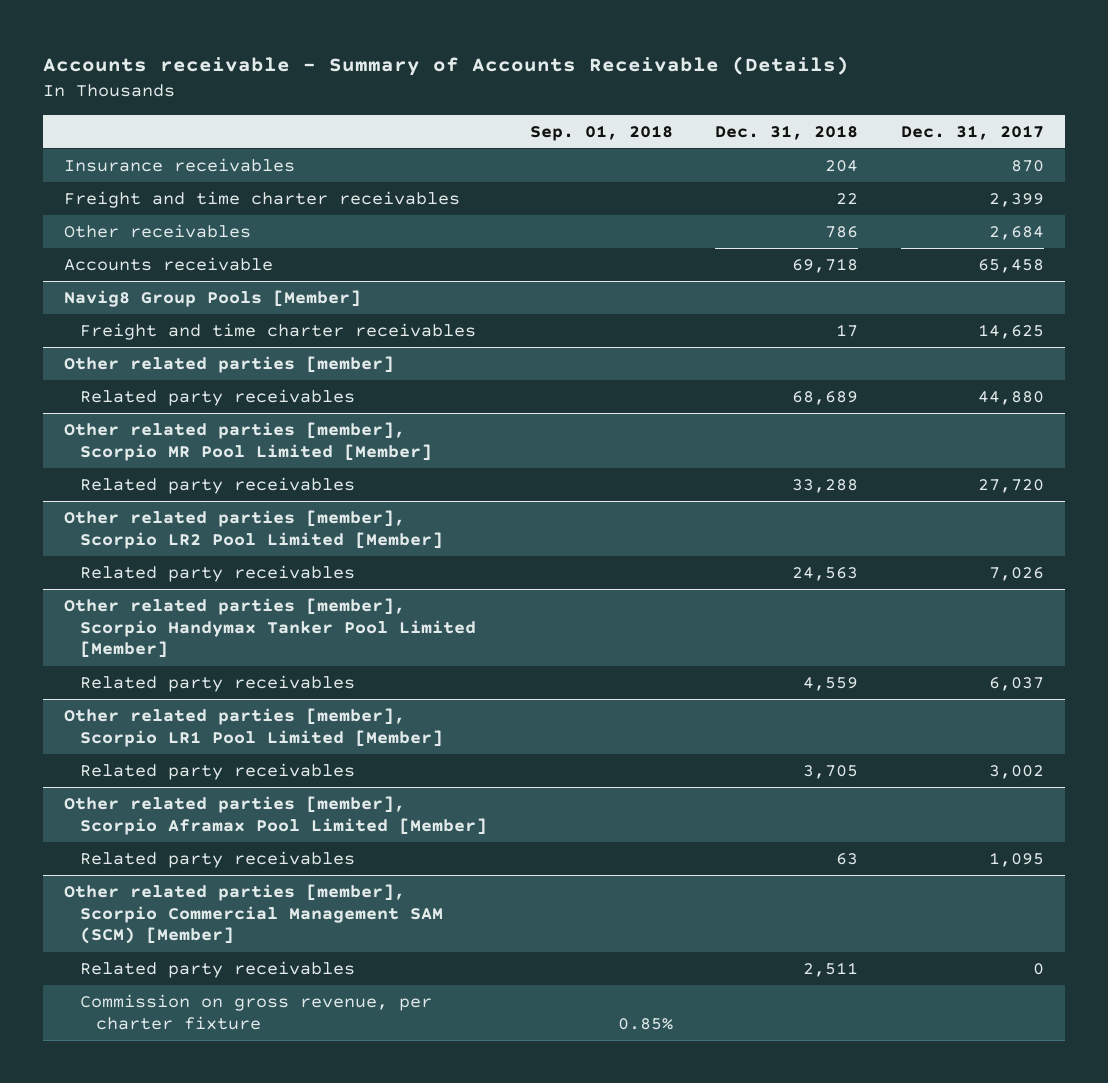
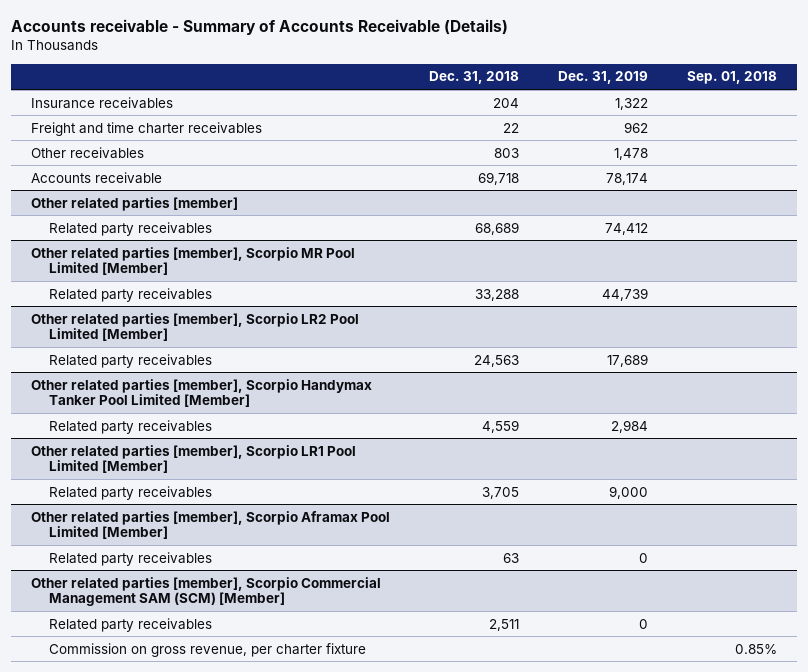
[900,124,1044,140] Dec. 31, 2017 -> none
none -> [557,71,648,85] Dec. 31, 2019
[825,226,859,239] 786 -> [493,147,519,158] 803
[64,290,362,308] Navig8 Group Pools [Member] -> none
[80,323,477,341] Freight and time charter receivables -> none

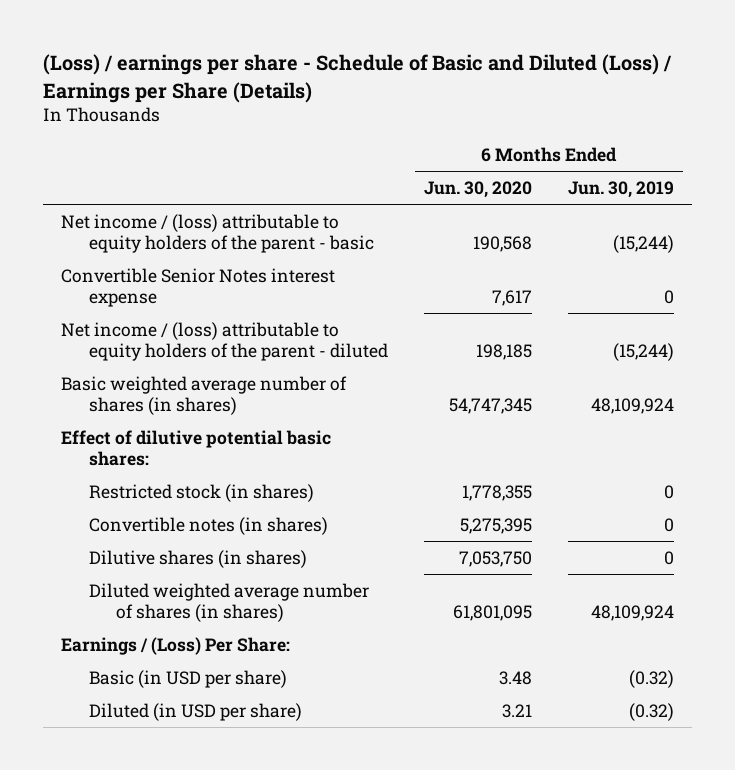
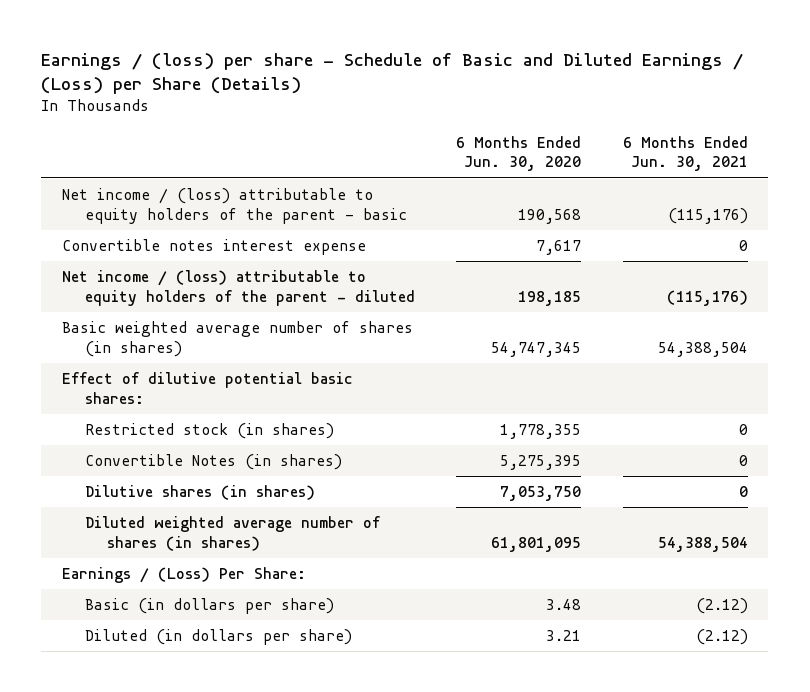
[43,54,673,103] (Loss) / earnings per share - Schedule of Basic and Diluted (Loss) / Earnings per Share (Details) -> [41,52,744,94] Earnings / (loss) per share - Schedule of Basic and Diluted Earnings / (Loss) per Share (Details)
[567,181,674,199] Jun. 30, 2019 -> none
none -> [622,135,748,172] 6 Months Ended Jun. 30, 2021
[61,267,336,308] Convertible Senior Notes interest expense -> [62,238,367,255] Convertible notes interest expense
[88,516,328,535] Convertible notes (in shares) -> [84,453,342,470] Convertible Notes (in shares)
[88,669,287,688] Basic (in USD per share) -> [84,597,334,614] Basic (in dollars per share)
[88,702,302,721] Diluted (in USD per share) -> [84,628,352,645] Diluted (in dollars per share)

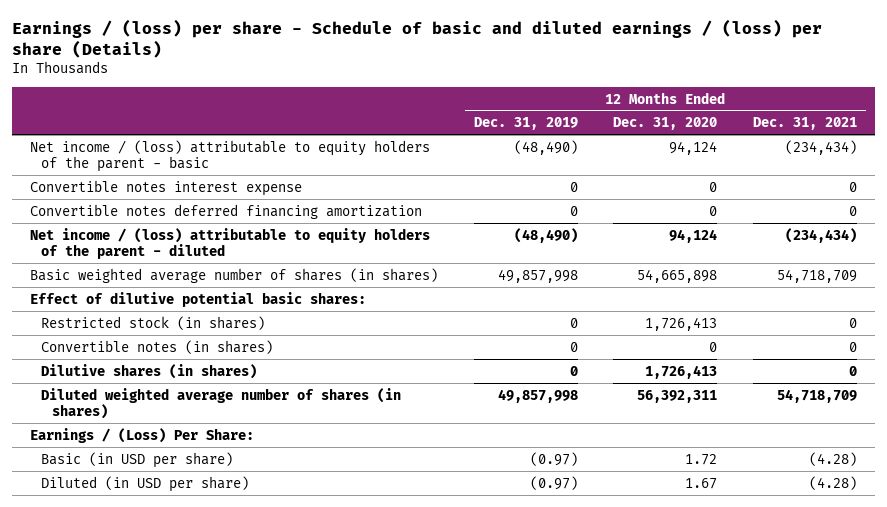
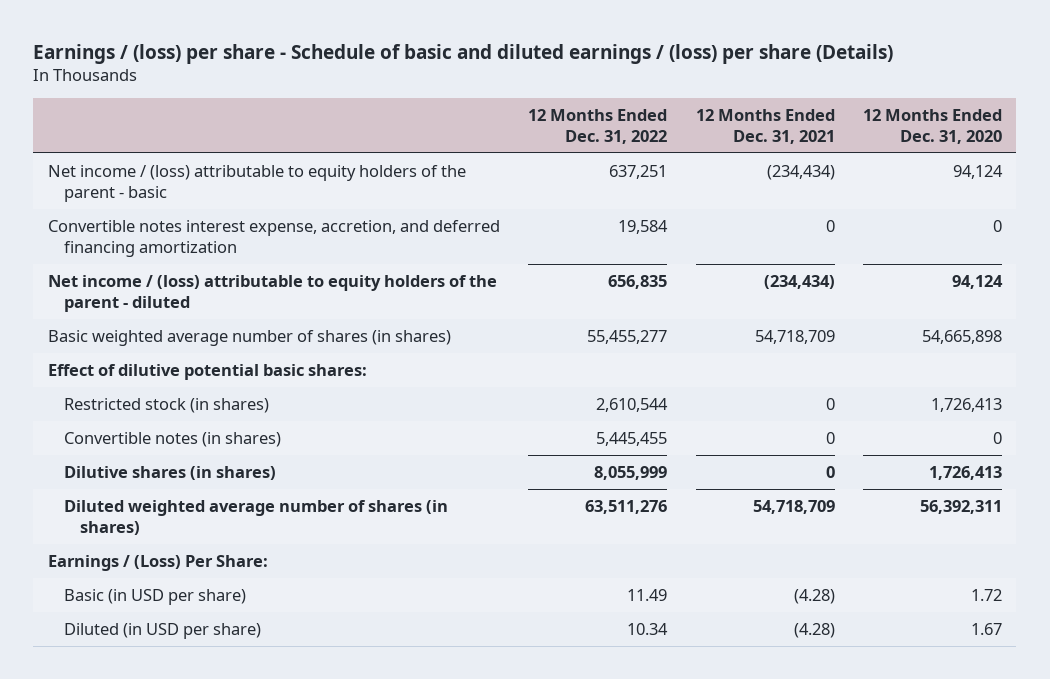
[473,117,578,131] Dec. 31, 2019 -> none
none -> [528,108,668,145] 12 Months Ended Dec. 31, 2022
[30,203,423,219] Convertible notes deferred financing amortization -> none
[30,179,303,196] Convertible notes interest expense -> [47,219,500,258] Convertible notes interest expense, accretion, and deferred financing amortization

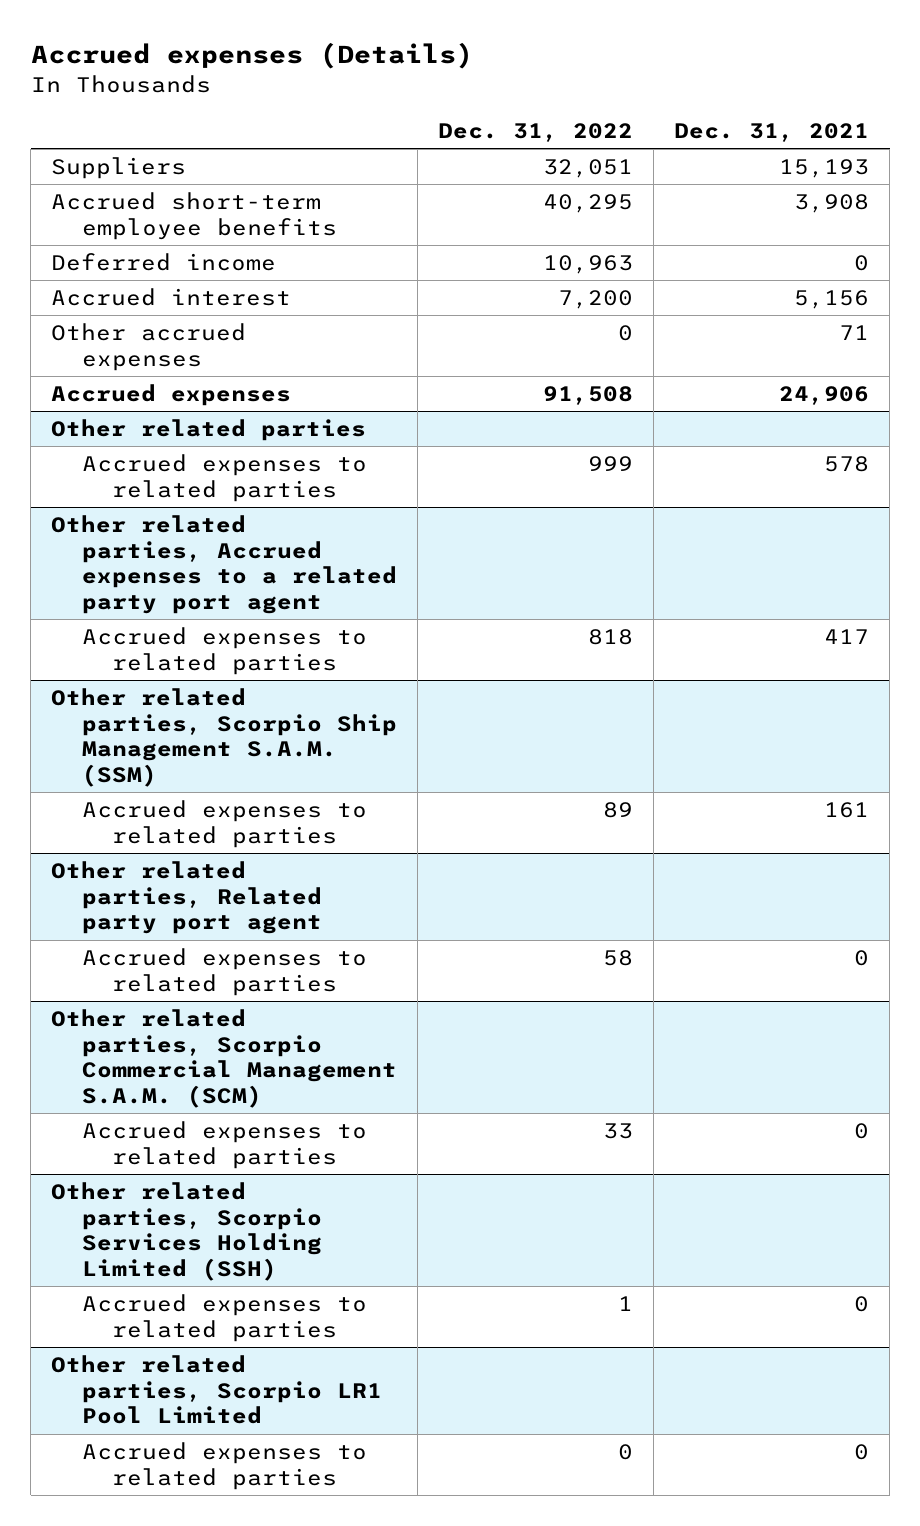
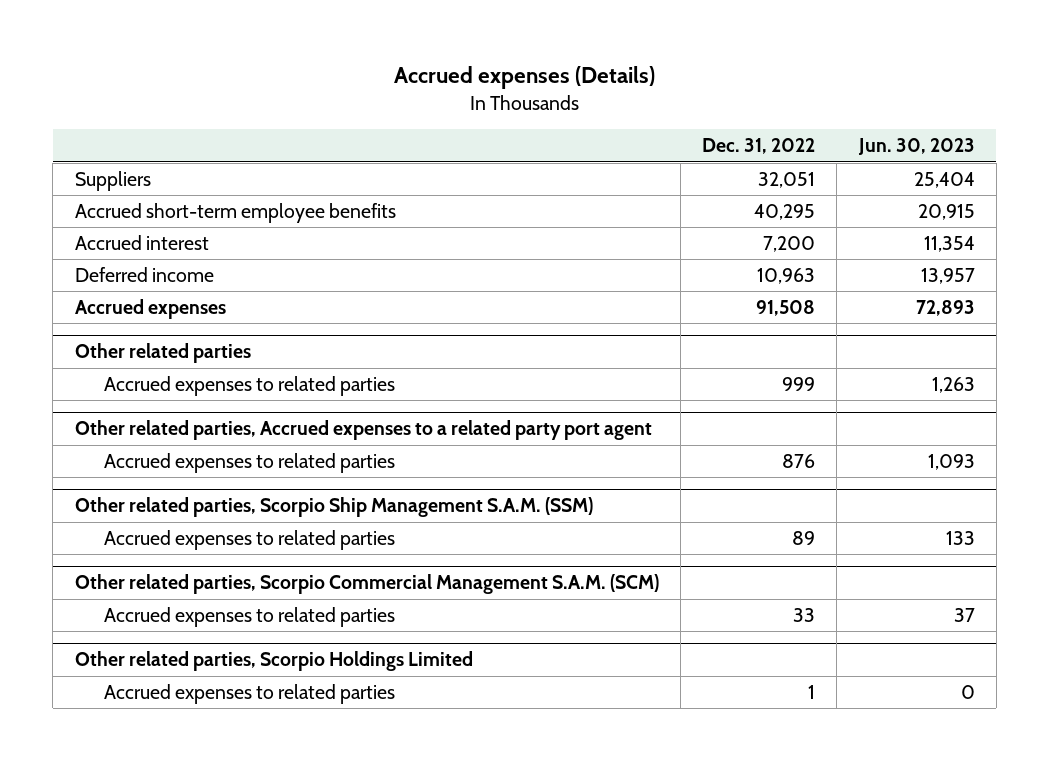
[674,123,870,143] Dec. 31, 2021 -> none
none -> [857,138,975,156] Jun. 30, 2023
[51,323,247,371] Other accrued expenses -> none
[51,253,277,272] Deferred income -> [74,267,214,283] Deferred income
[587,629,633,646] 818 -> [782,454,816,469] 876
[51,861,322,935] Other related parties, Related party port agent -> none
[81,948,367,996] Accrued expenses to related parties -> none
[51,1182,322,1281] Other related parties, Scorpio Services Holding Limited (SSH) -> [74,651,473,672] Other related parties, Scorpio Holdings Limited
[51,1355,382,1425] Other related parties, Scorpio LR1 Pool Limited -> none
[81,1442,367,1490] Accrued expenses to related parties -> none

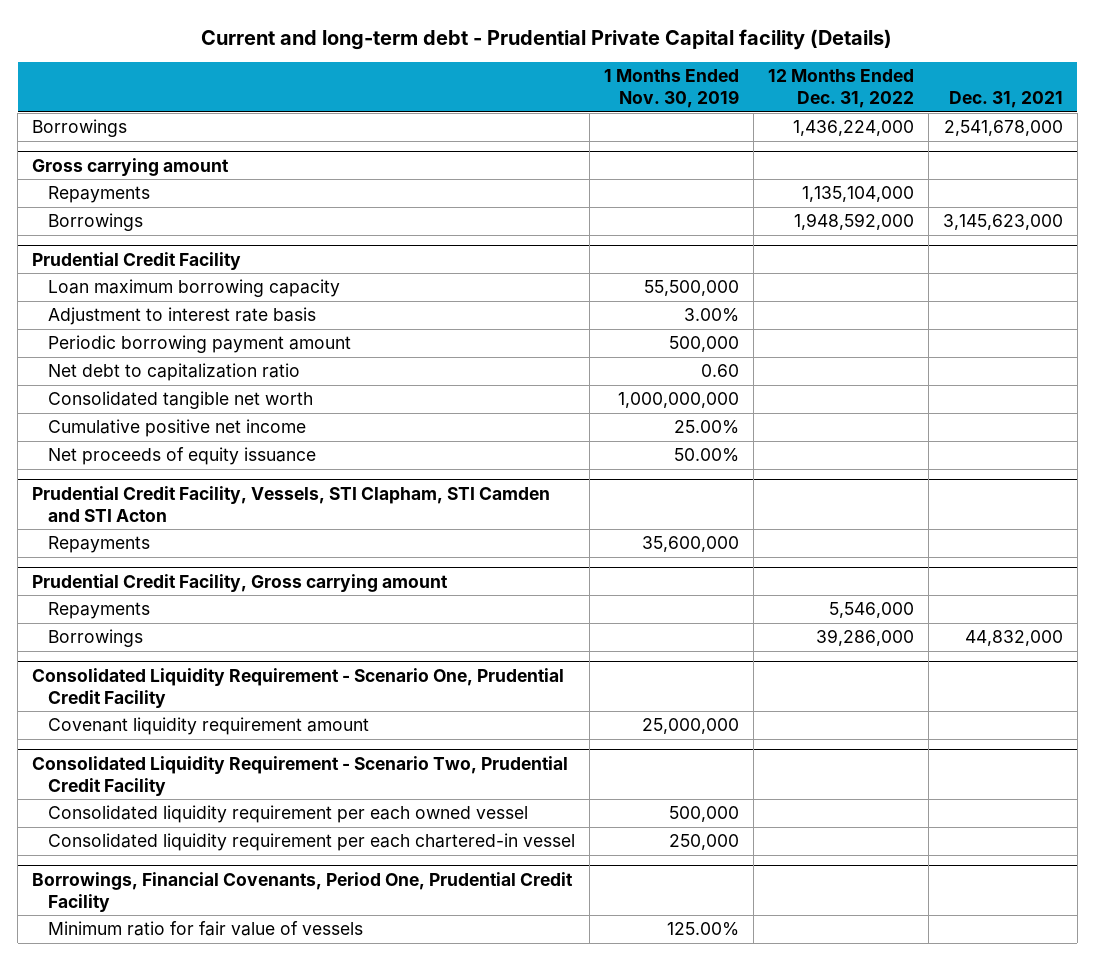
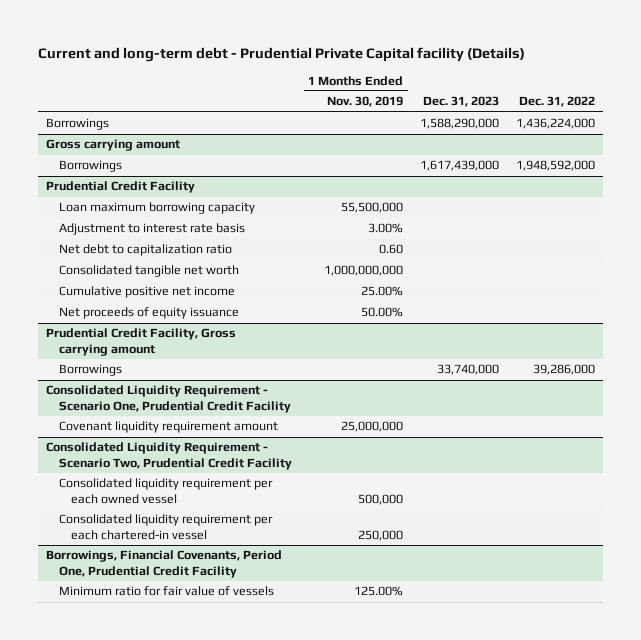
[768,69,915,109] 12 Months Ended Dec. 31, 2022 -> none
[948,91,1063,109] Dec. 31, 2021 -> none
none -> [423,96,500,108] Dec. 31, 2023
none -> [518,96,595,108] Dec. 31, 2022
[48,186,151,204] Repayments -> none
[48,335,352,354] Periodic borrowing payment amount -> none
[32,486,551,522] Prudential Credit Facility, Vessels, STI Clapham, STI Camden and STI Acton -> none
[48,536,151,554] Repayments -> none
[48,602,151,620] Repayments -> none

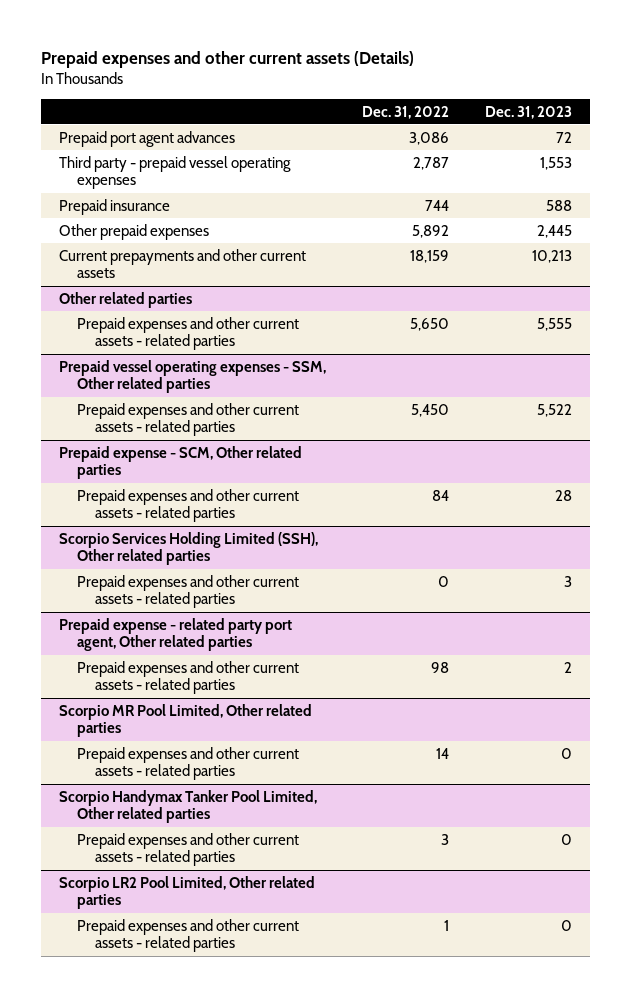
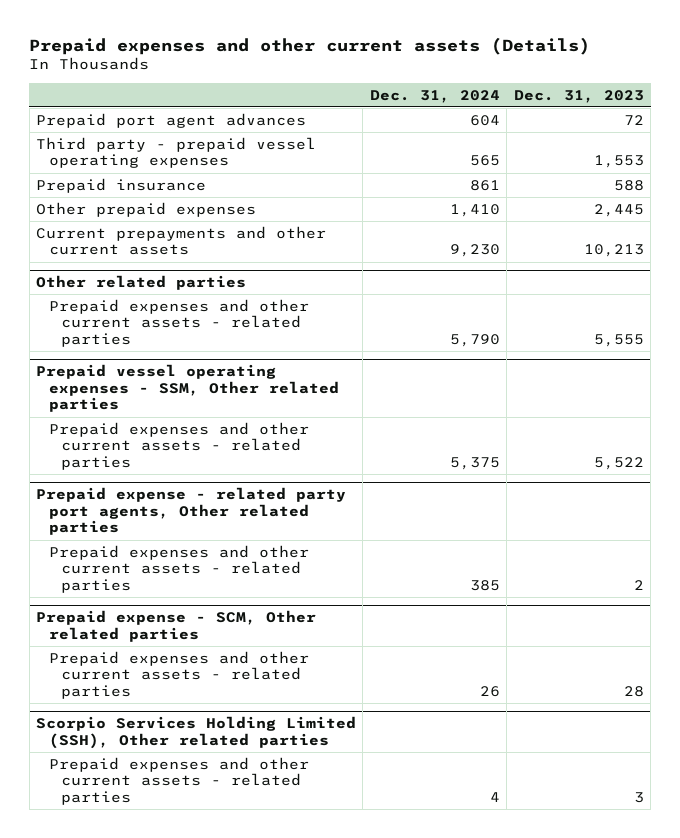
[361,105,449,119] Dec. 31, 2022 -> none
none -> [369,89,500,103] Dec. 31, 2024
none -> [36,487,347,536] Prepaid expense - related party port agents, Other related parties
none -> [48,544,309,594] Prepaid expenses and other current assets - related parties
[58,617,292,652] Prepaid expense - related party port agent, Other related parties -> none
[76,660,299,695] Prepaid expenses and other current assets - related parties -> none
[58,703,312,738] Scorpio MR Pool Limited, Other related parties -> none
[76,746,299,781] Prepaid expenses and other current assets - related parties -> none
[58,789,317,824] Scorpio Handymax Tanker Pool Limited, Other related parties -> none
[76,832,299,867] Prepaid expenses and other current assets - related parties -> none
[58,875,315,910] Scorpio LR2 Pool Limited, Other related parties -> none
[76,918,299,953] Prepaid expenses and other current assets - related parties -> none

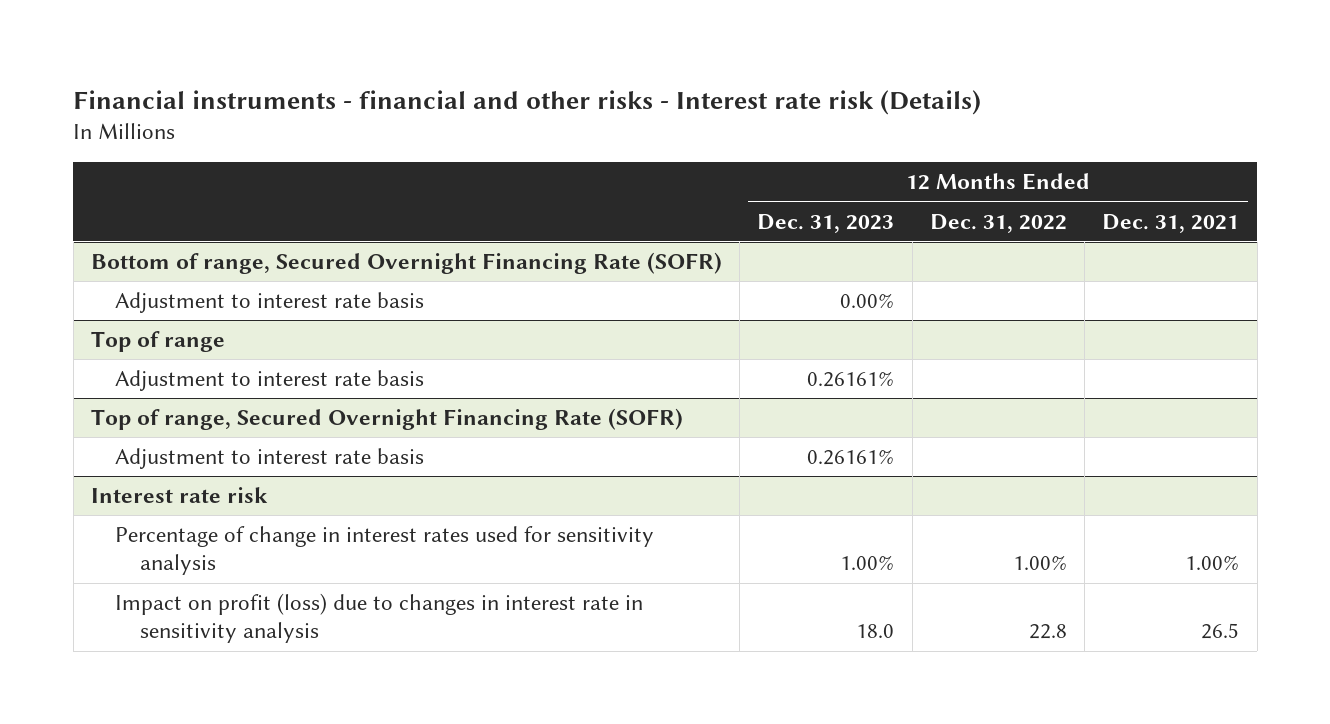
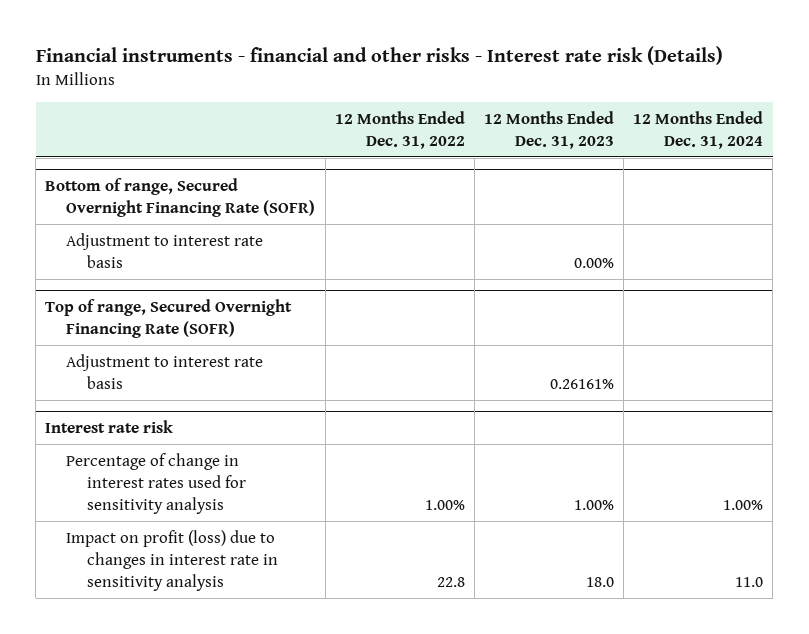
[1102,213,1240,233] Dec. 31, 2021 -> none
none -> [633,110,764,149] 12 Months Ended Dec. 31, 2024
[90,331,225,353] Top of range -> none
[115,370,425,392] Adjustment to interest rate basis -> none

